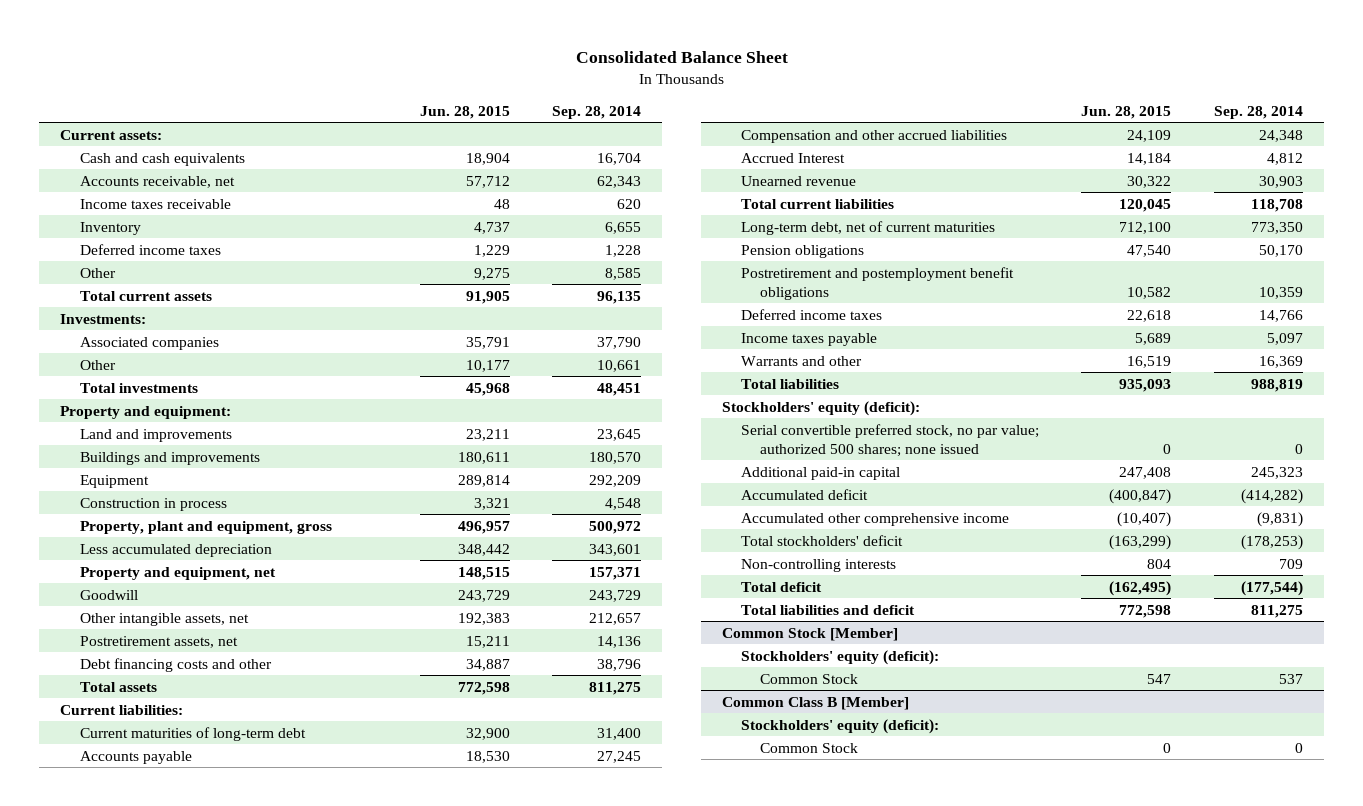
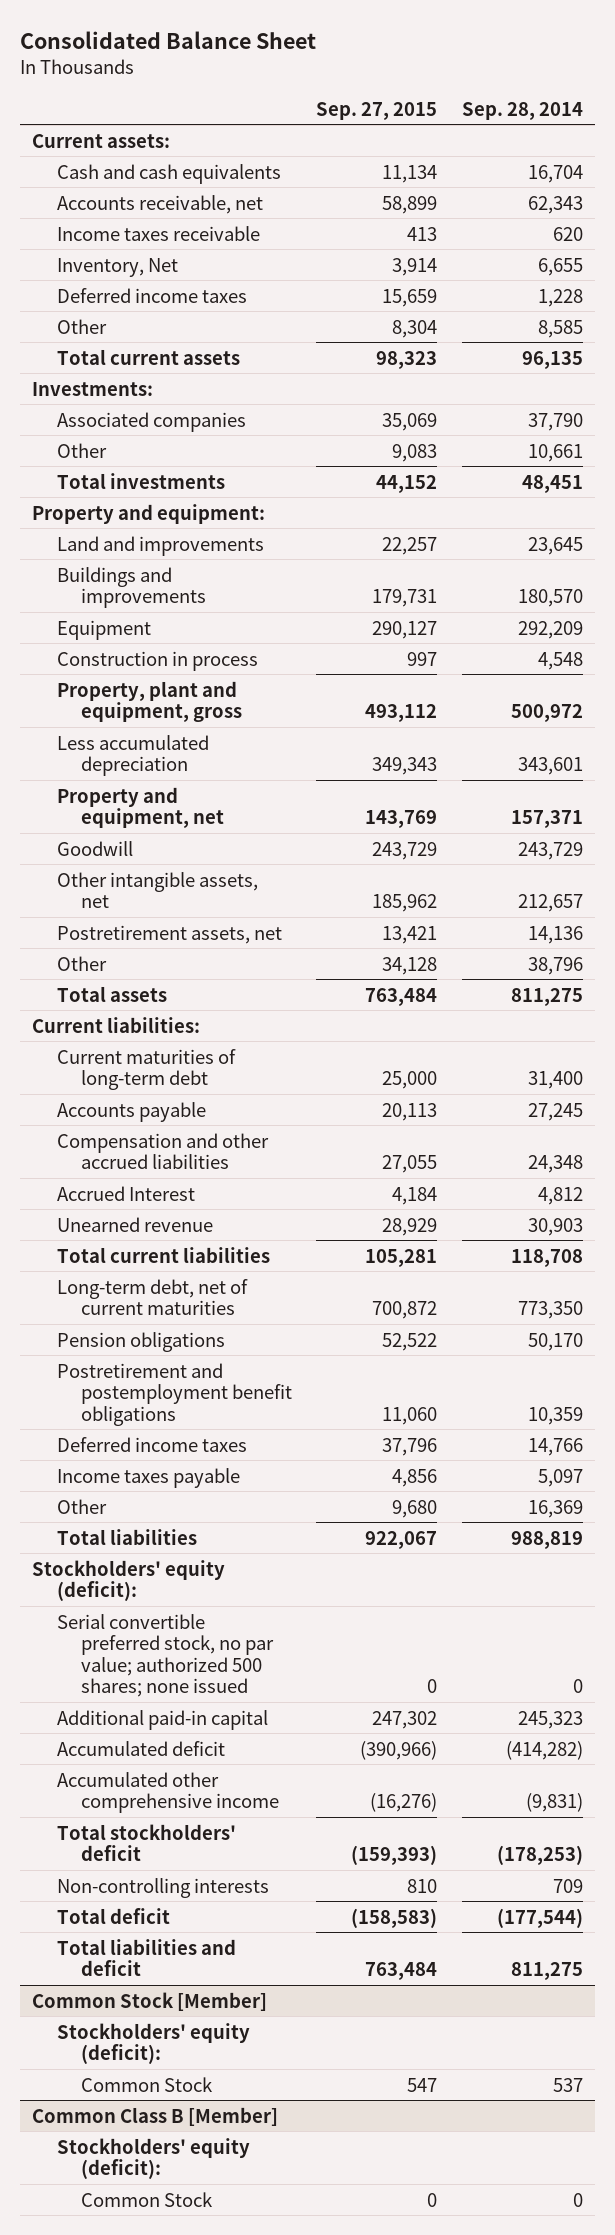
[420,105,511,119] Jun. 28, 2015 -> none
none -> [316,101,438,120] Sep. 27, 2015
[79,221,141,235] Inventory -> [56,257,178,277] Inventory, Net
[79,657,272,672] Debt financing costs and other -> [56,955,107,971] Other
[741,355,863,366] Warrants and other -> [56,1498,107,1514] Other

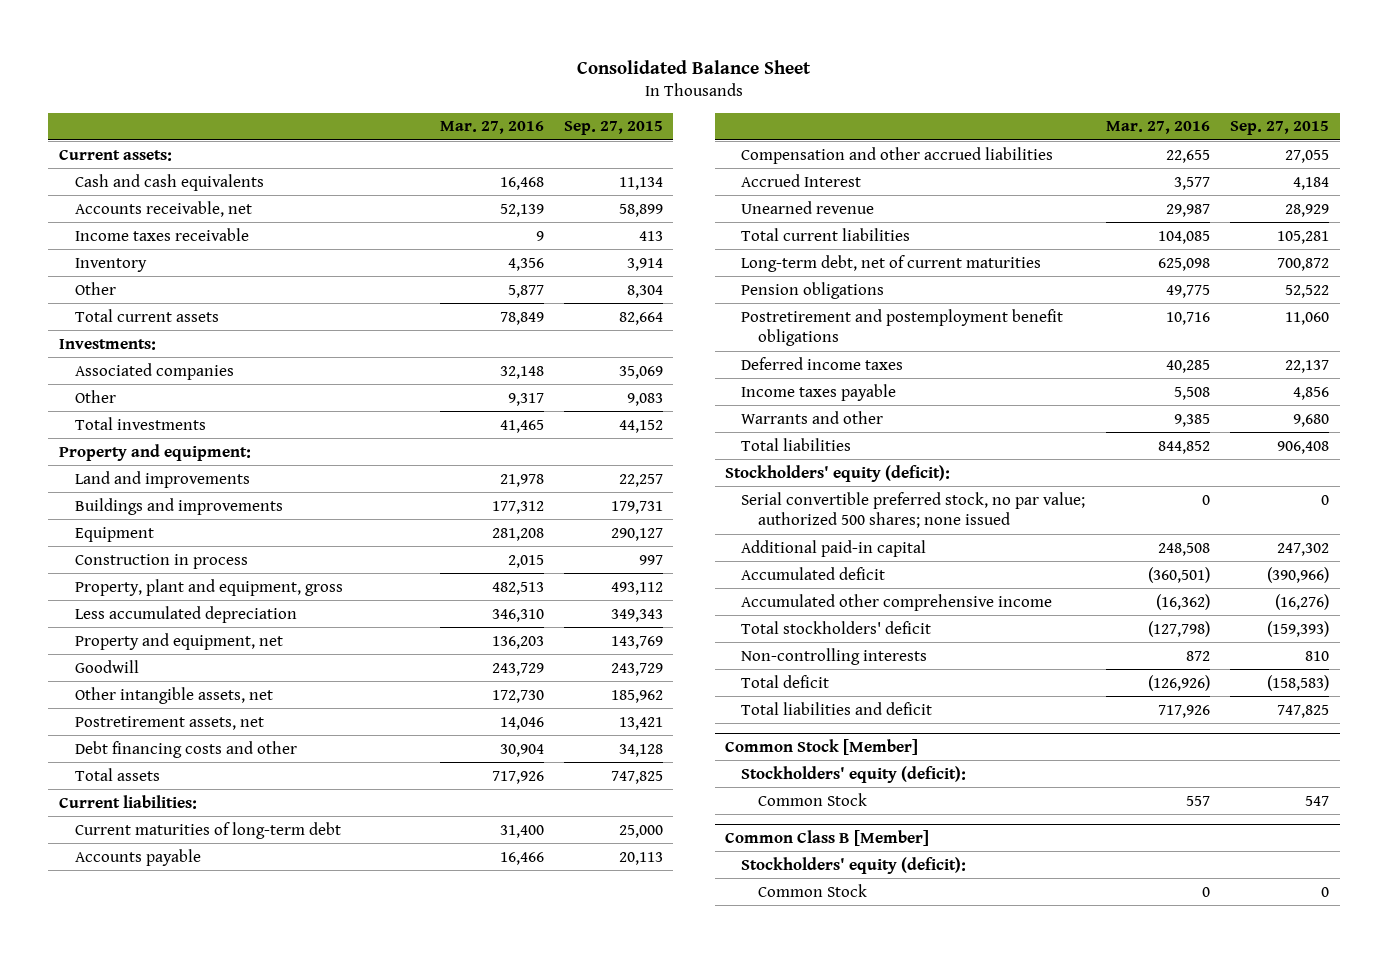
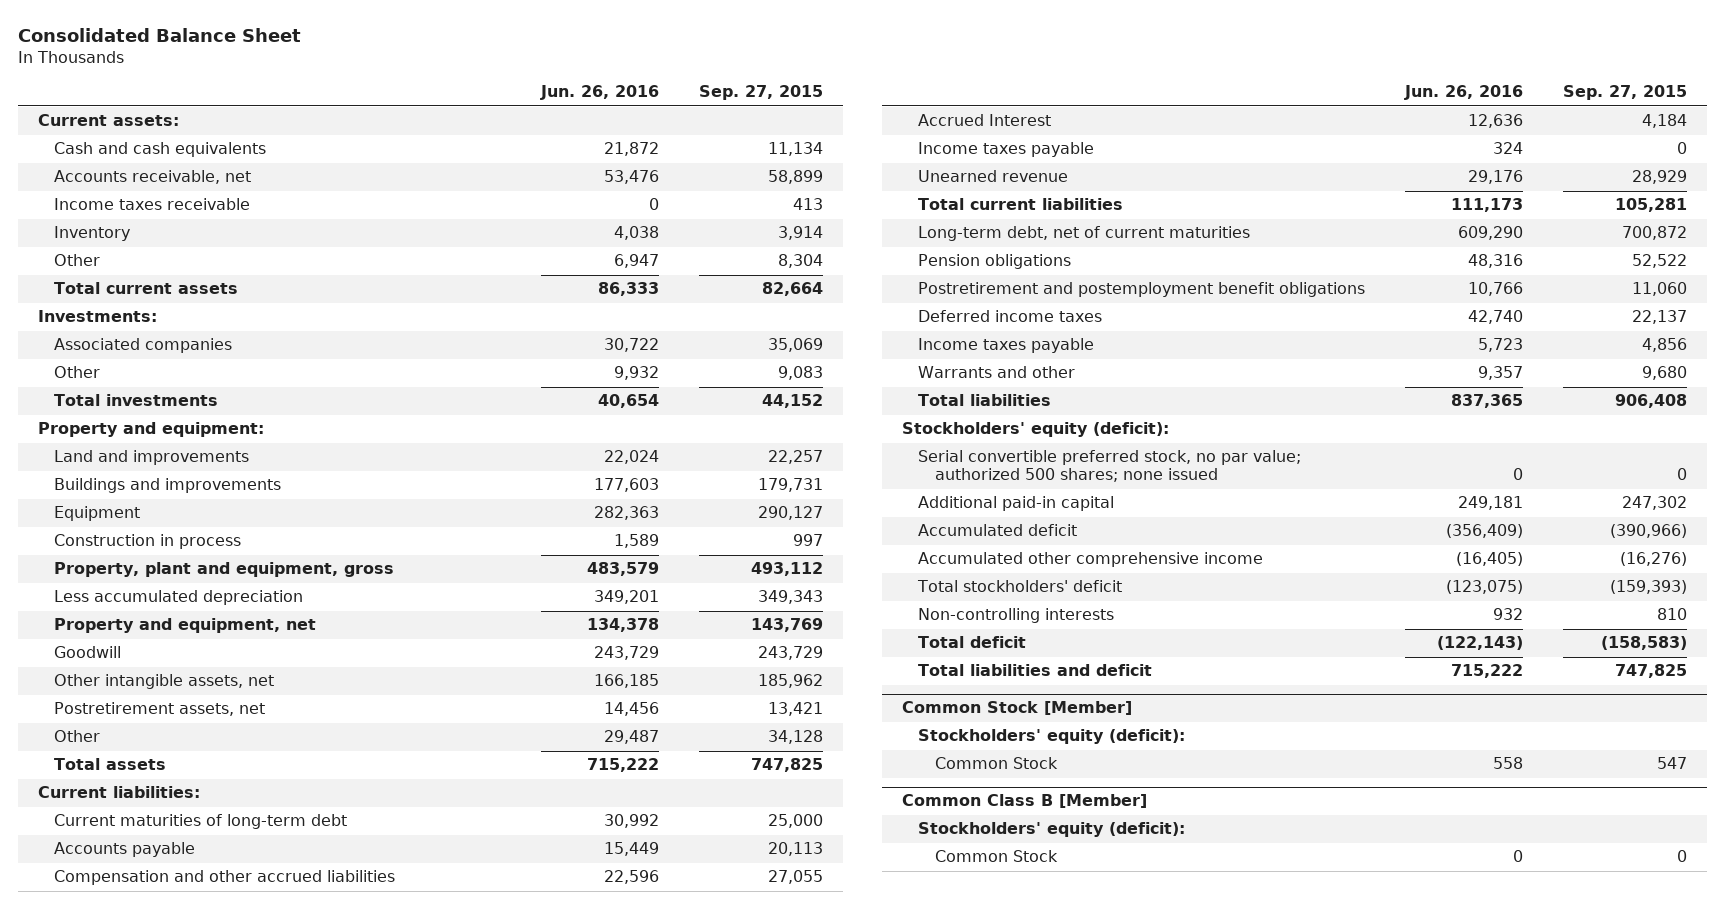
[439,121,544,135] Mar. 27, 2016 -> none
none -> [540,85,660,101] Jun. 26, 2016
[75,740,298,758] Debt financing costs and other -> [54,730,101,743] Other
none -> [918,142,1095,158] Income taxes payable

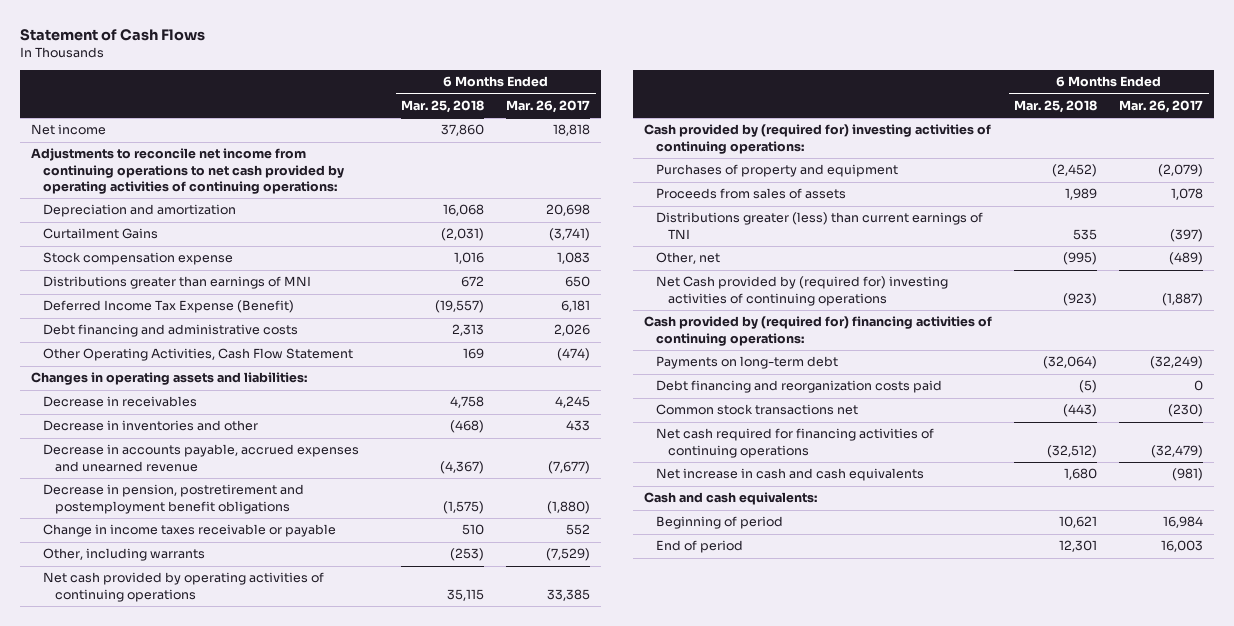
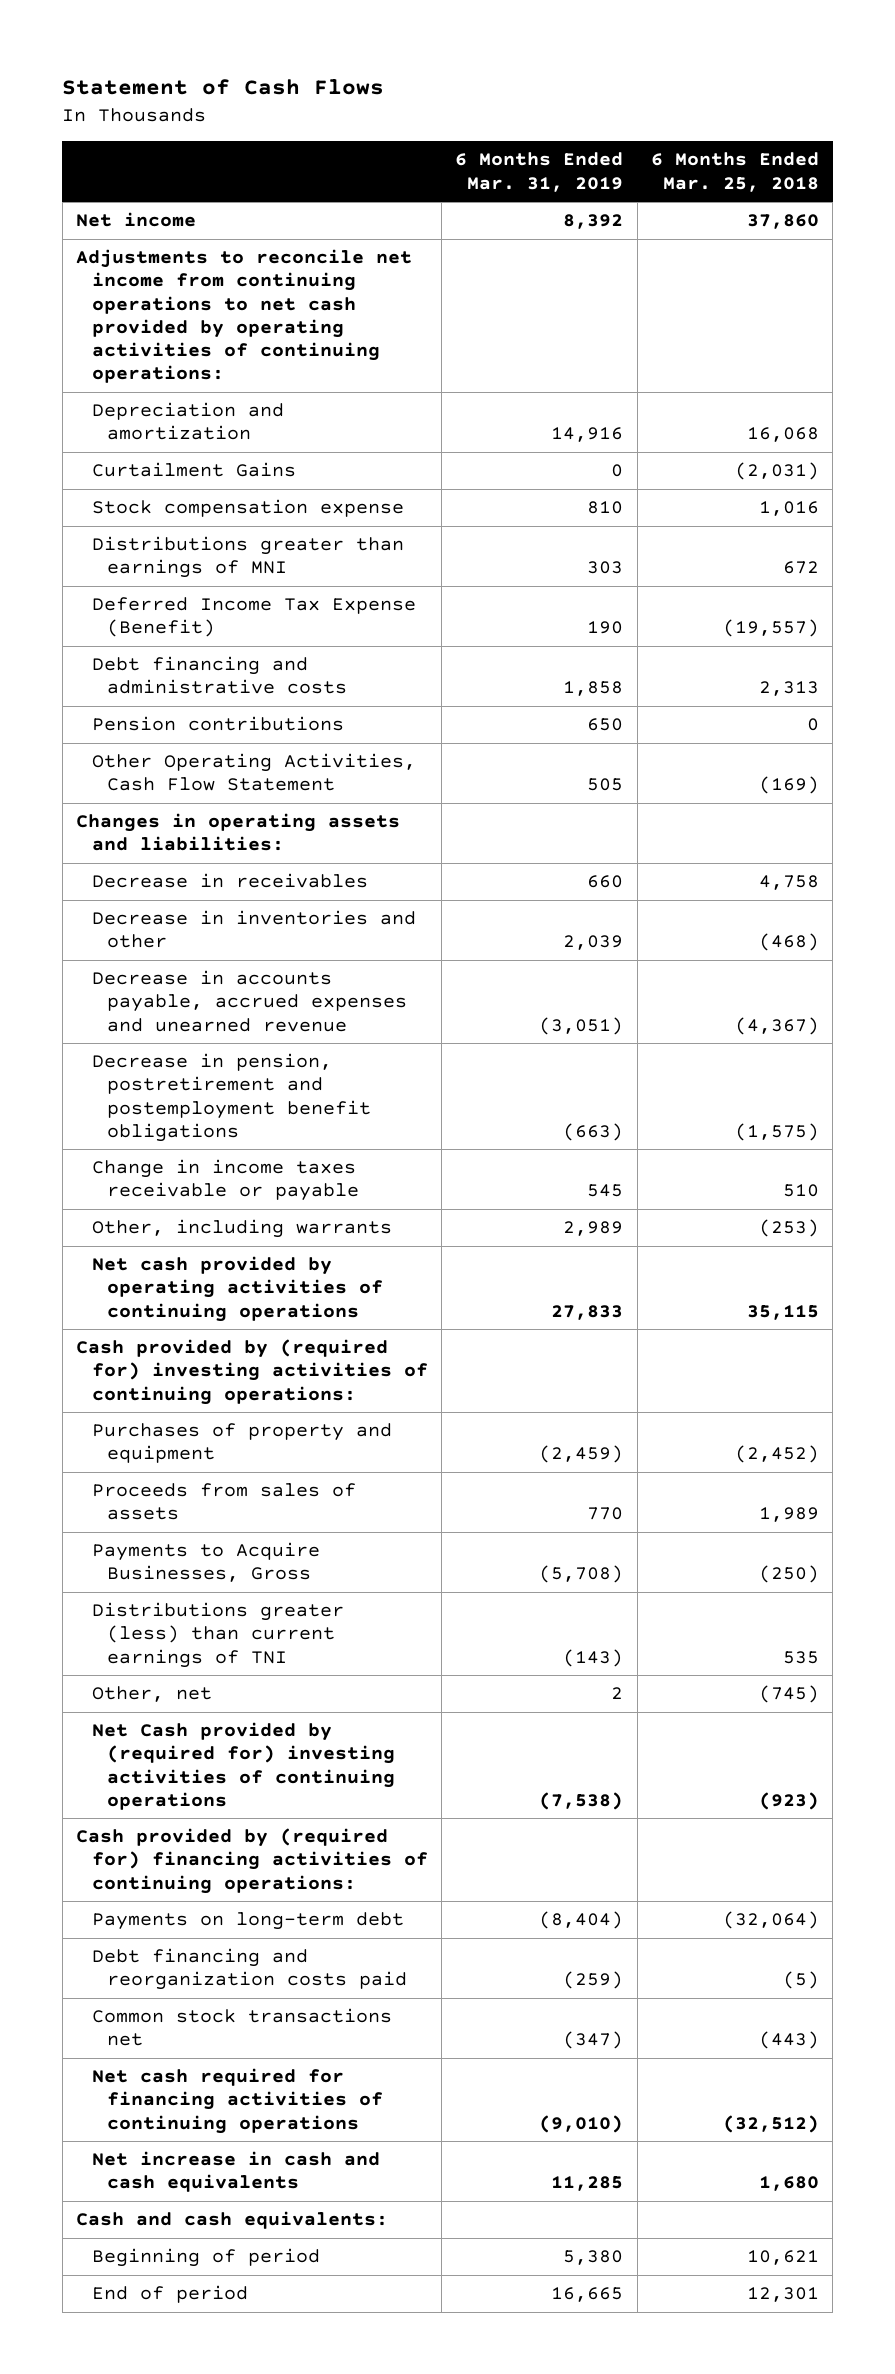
[506,99,591,113] Mar. 26, 2017 -> none
none -> [455,152,624,192] 6 Months Ended Mar. 31, 2019
none -> [91,716,344,732] Pension contributions
[463,348,485,360] 169 -> [758,776,819,795] (169)
none -> [91,1542,320,1583] Payments to Acquire Businesses, Gross
[1063,252,1098,266] (995) -> [758,1685,819,1704] (745)

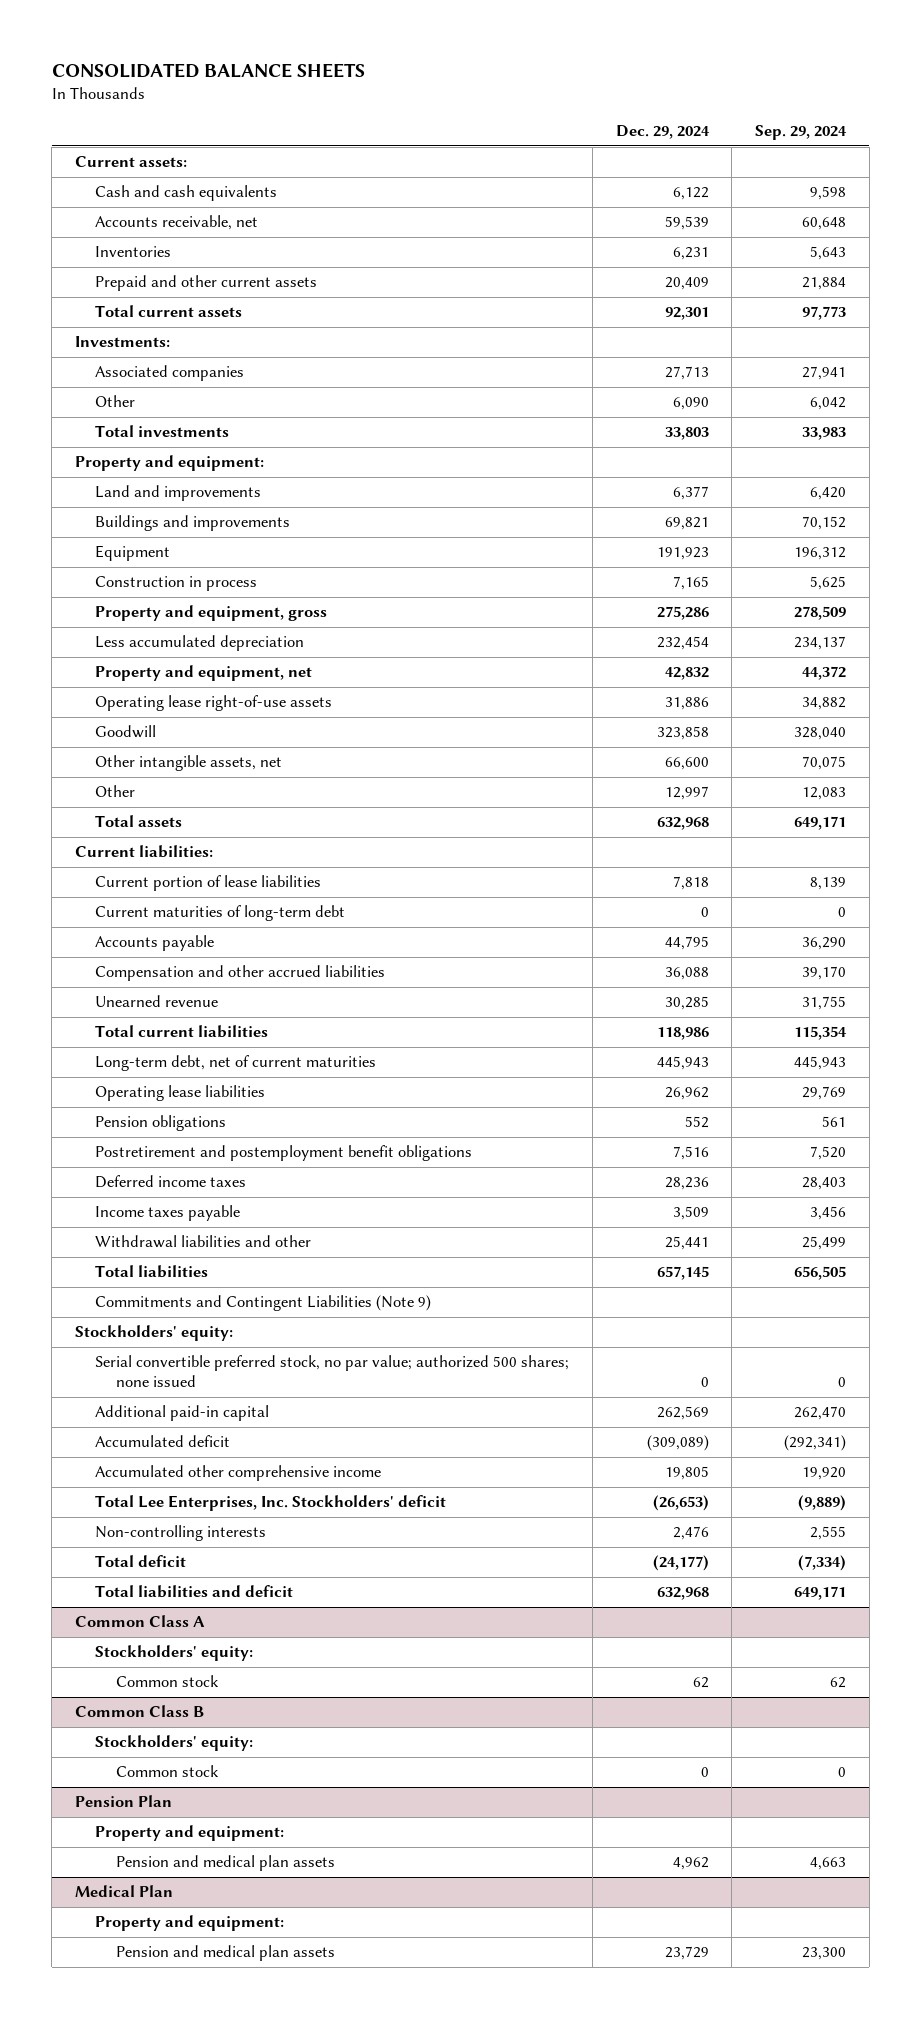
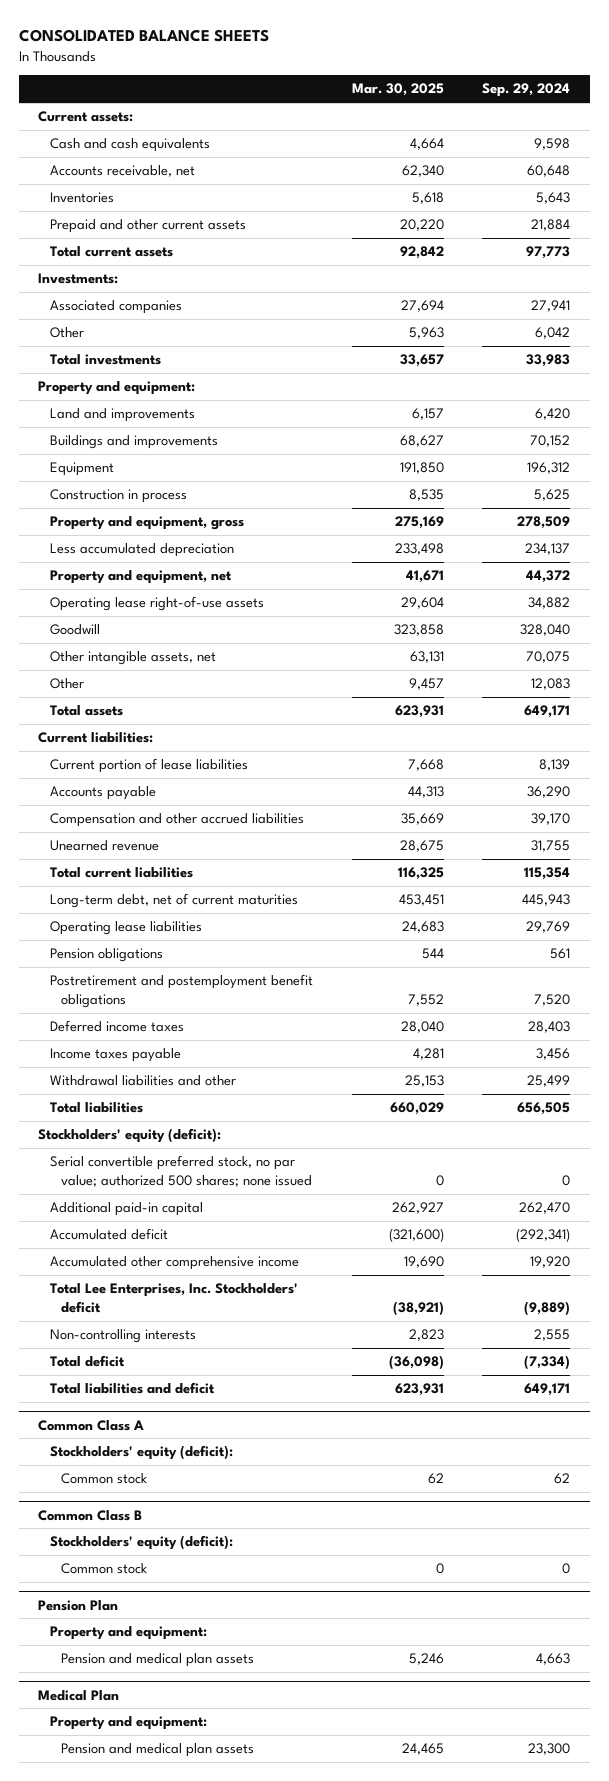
[615,124,710,139] Dec. 29, 2024 -> none
none -> [351,83,444,97] Mar. 30, 2025
[95,905,346,922] Current maturities of long-term debt -> none
[95,1295,432,1312] Commitments and Contingent Liabilities (Note 9) -> none
[74,1325,233,1342] Stockholders' equity: -> [38,1128,222,1144] Stockholders' equity (deficit):
[95,1645,254,1662] Stockholders' equity: -> [49,1445,233,1461] Stockholders' equity (deficit):
[95,1735,254,1752] Stockholders' equity: -> [49,1535,233,1551] Stockholders' equity (deficit):

